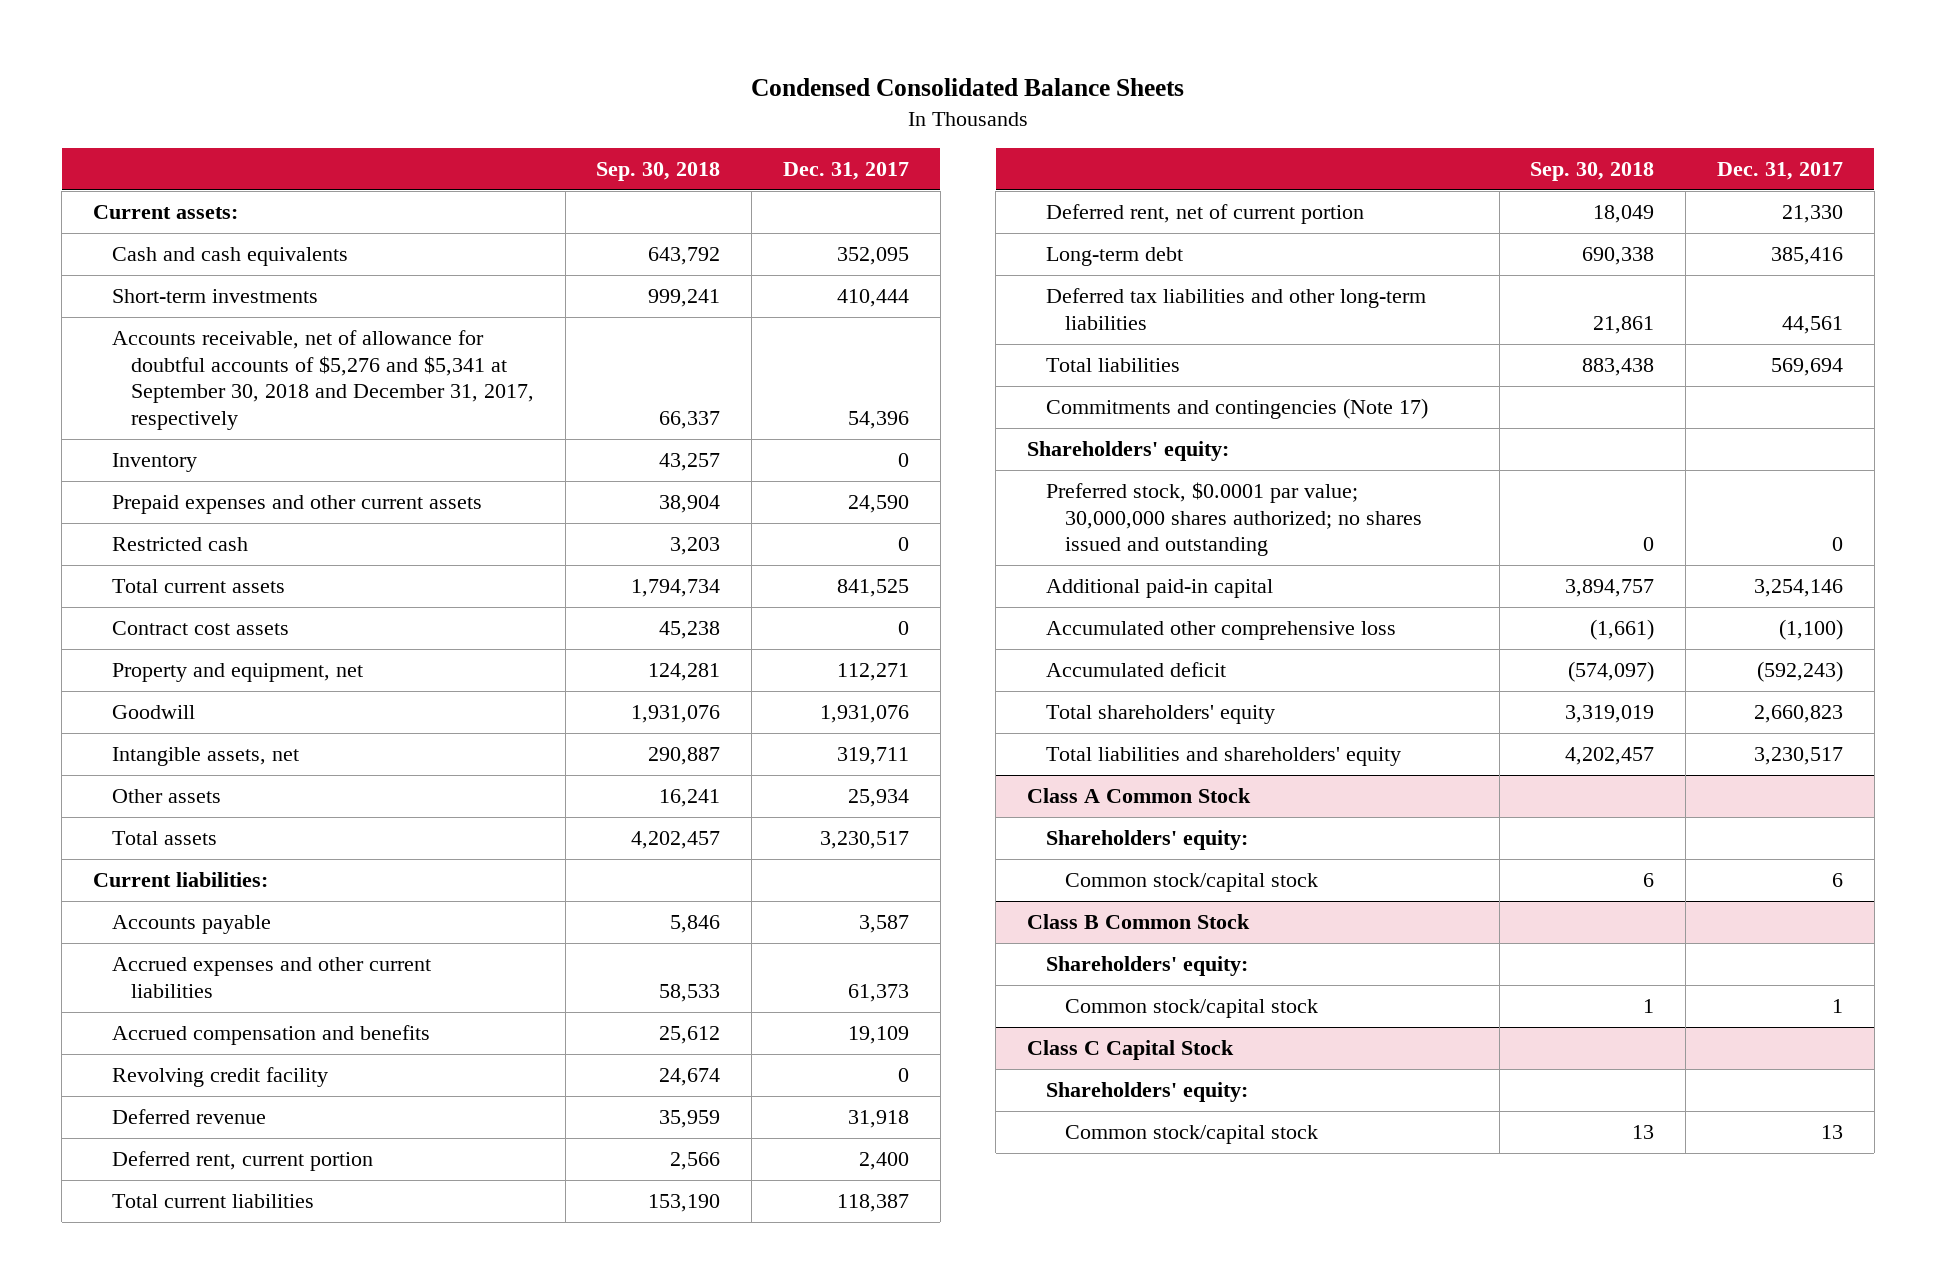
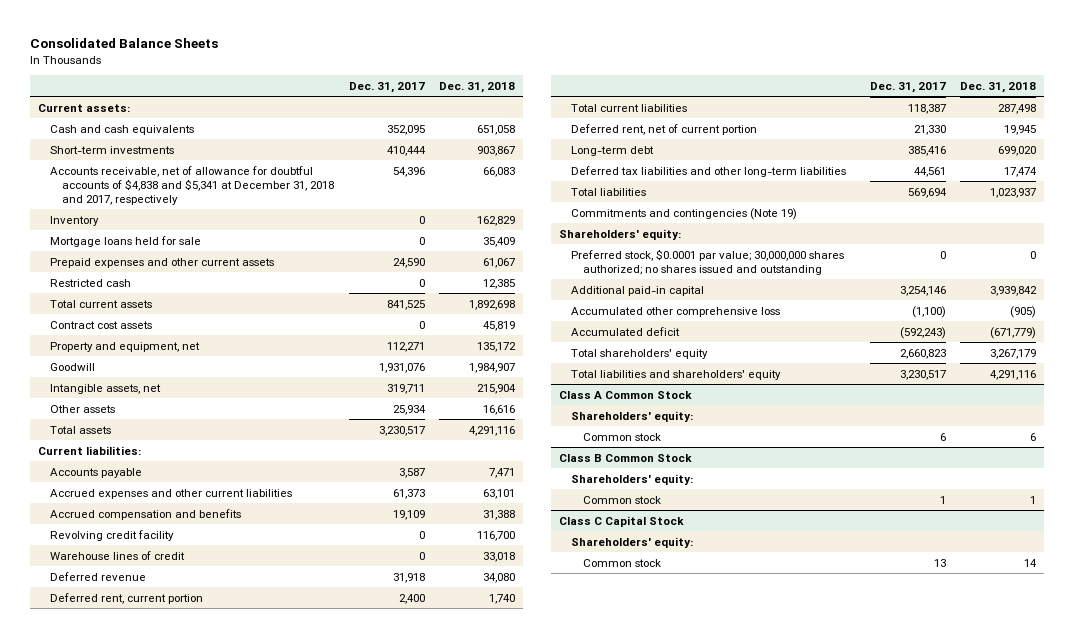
[751,77,1185,96] Condensed Consolidated Balance Sheets -> [30,38,219,49] Consolidated Balance Sheets
[596,162,721,182] Sep. 30, 2018 -> none
none -> [439,82,516,94] Dec. 31, 2018
[111,330,534,430] Accounts receivable, net of allowance for doubtful accounts of $5,276 and $5,341 at September 30, 2018 and December 31, 2017, respectively -> [49,165,334,206] Accounts receivable, net of allowance for doubtful accounts of $4,838 and $5,341 at December 31, 2018 and 2017, respectively
none -> [49,235,201,247] Mortgage loans held for sale
none -> [49,550,185,560] Warehouse lines of credit
[1045,398,1428,420] Commitments and contingencies (Note 17) -> [570,207,797,220] Commitments and contingencies (Note 19)
[1064,873,1318,893] Common stock/capital stock -> [582,432,661,441] Common stock
[1064,999,1318,1019] Common stock/capital stock -> [582,495,661,504] Common stock
[1064,1125,1318,1145] Common stock/capital stock -> [582,558,661,567] Common stock

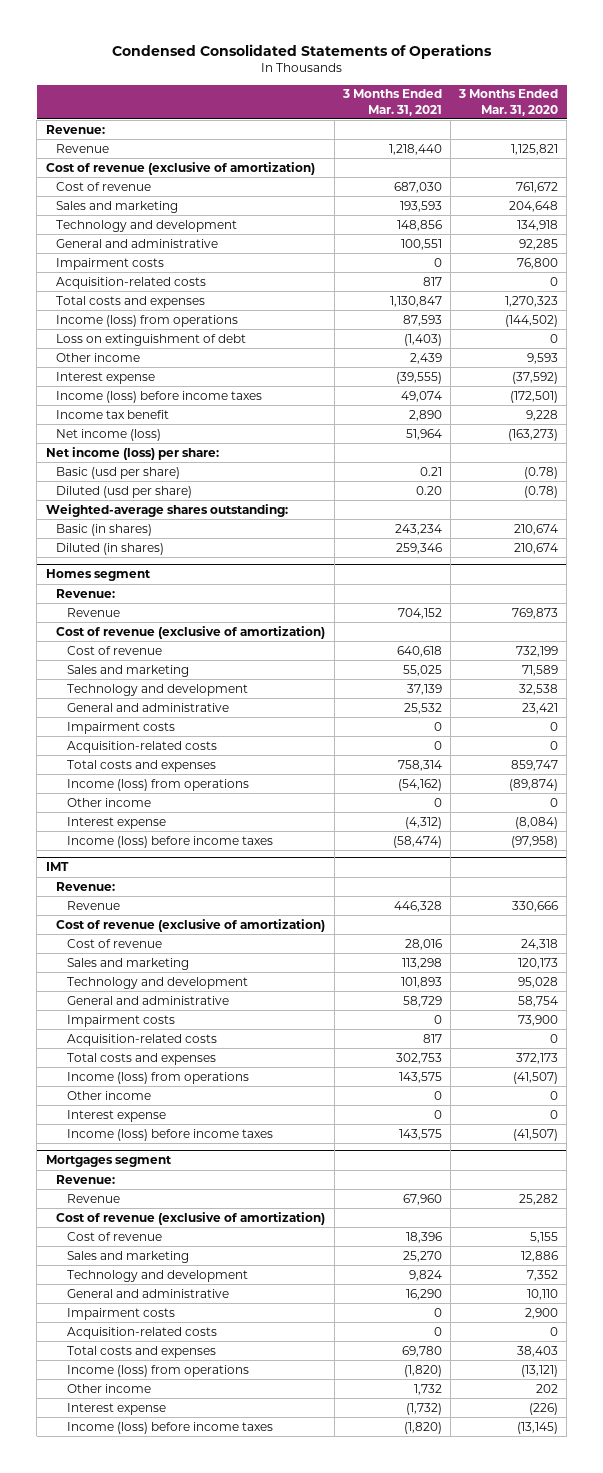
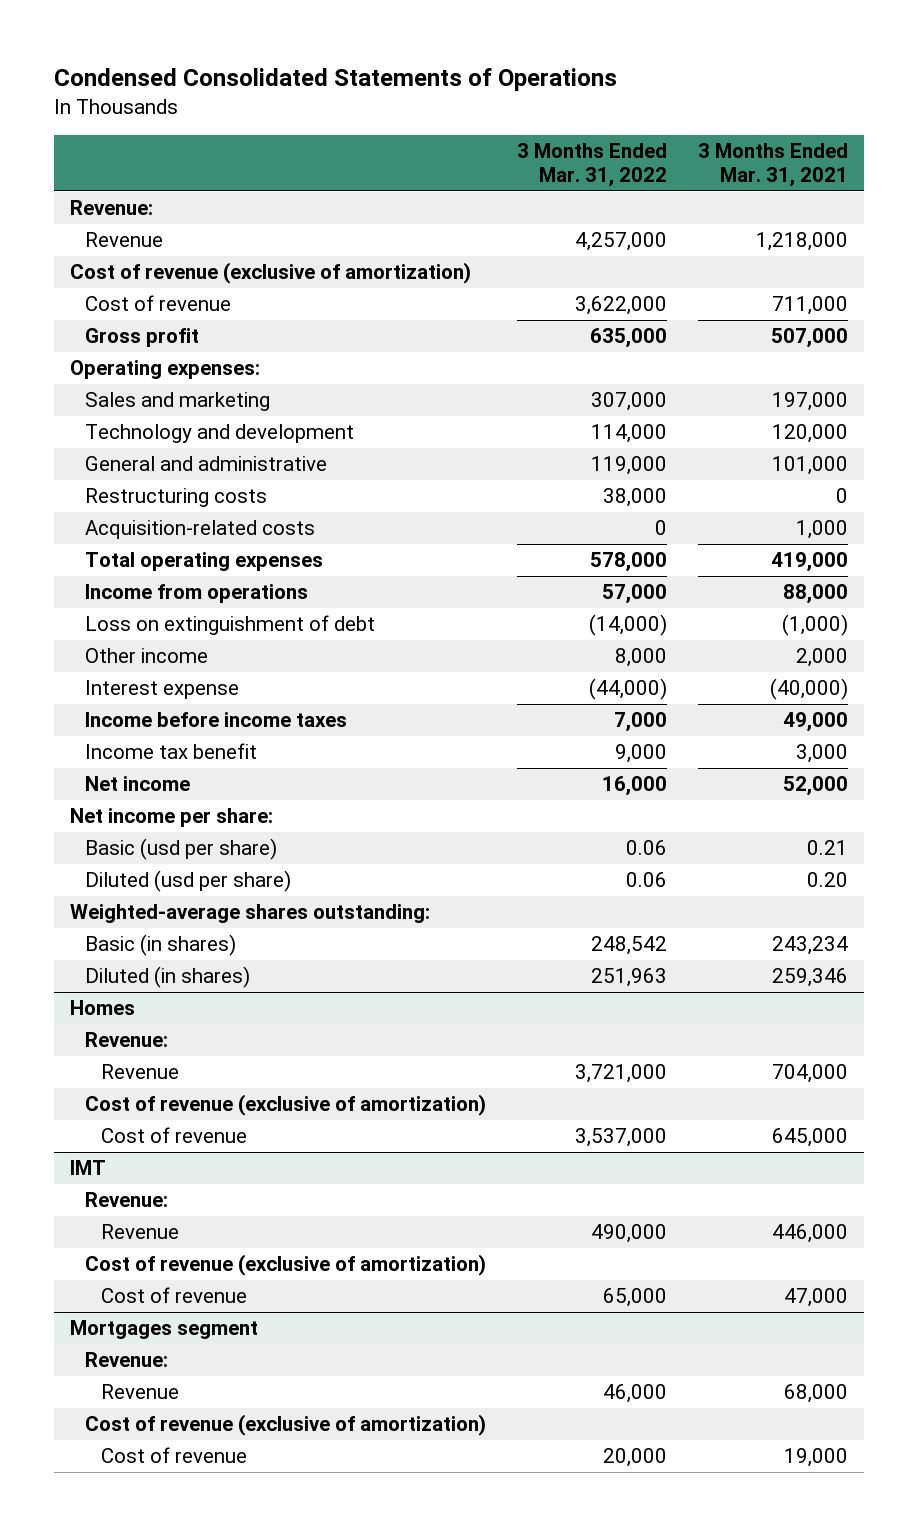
[457,89,558,116] 3 Months Ended Mar. 31, 2020 -> none
none -> [517,142,668,188] 3 Months Ended Mar. 31, 2022
[388,143,442,155] 1,218,440 -> [756,232,849,252] 1,218,000
[393,181,442,193] 687,030 -> [772,296,849,316] 711,000
none -> [85,328,200,348] Gross profit
none -> [69,360,260,380] Operating expenses:
[399,200,442,212] 193,593 -> [772,392,849,412] 197,000
[396,219,442,231] 148,856 -> [772,424,849,444] 120,000
[400,238,442,250] 100,551 -> [772,456,849,476] 101,000
[56,257,165,270] Impairment costs -> [85,488,268,508] Restructuring costs
[422,276,442,286] 817 -> [796,520,849,540] 1,000
[56,295,206,308] Total costs and expenses -> [85,552,324,572] Total operating expenses
[389,295,442,307] 1,130,847 -> [771,552,849,573] 419,000
[56,314,239,327] Income (loss) from operations -> [85,584,309,604] Income from operations
[402,314,442,326] 87,593 -> [783,584,849,605] 88,000
[403,333,442,346] (1,403) -> [782,614,849,637] (1,000)
[409,352,442,364] 2,439 -> [796,648,849,668] 2,000
[395,371,442,384] (39,555) -> [770,678,849,701] (40,000)
[56,390,263,403] Income (loss) before income taxes -> [85,712,348,728] Income before income taxes
[400,390,442,402] 49,074 -> [783,712,849,733] 49,000
[408,409,442,421] 2,890 -> [796,744,849,764] 3,000
[56,428,162,441] Net income (loss) -> [85,776,191,792] Net income
[405,428,442,440] 51,964 -> [783,776,849,797] 52,000
[45,446,219,460] Net income (loss) per share: -> [69,808,273,828] Net income per share:
[45,569,151,582] Homes segment -> [69,1000,135,1016] Homes
[397,607,442,619] 704,152 -> [772,1064,849,1084] 704,000
[67,664,190,677] Sales and marketing -> none
[67,683,249,696] Technology and development -> none
[67,702,230,712] General and administrative -> none
[67,721,176,734] Impairment costs -> none
[67,740,218,753] Acquisition-related costs -> none
[67,759,217,772] Total costs and expenses -> none
[67,778,250,791] Income (loss) from operations -> none
[67,797,152,807] Other income -> none
[67,816,167,829] Interest expense -> none
[67,835,274,848] Income (loss) before income taxes -> none
[396,645,442,657] 640,618 -> [772,1128,849,1148] 645,000
[393,900,442,912] 446,328 -> [772,1224,849,1244] 446,000
[67,957,190,970] Sales and marketing -> none
[67,976,249,989] Technology and development -> none
[67,995,230,1005] General and administrative -> none
[67,1014,176,1027] Impairment costs -> none
[67,1033,218,1046] Acquisition-related costs -> none
[67,1052,217,1065] Total costs and expenses -> none
[67,1071,250,1084] Income (loss) from operations -> none
[67,1090,152,1100] Other income -> none
[67,1109,167,1122] Interest expense -> none
[67,1128,274,1141] Income (loss) before income taxes -> none
[404,938,442,950] 28,016 -> [784,1288,849,1308] 47,000
[402,1193,442,1205] 67,960 -> [784,1384,849,1404] 68,000
[67,1250,190,1263] Sales and marketing -> none
[67,1269,249,1282] Technology and development -> none
[67,1288,230,1298] General and administrative -> none
[67,1307,176,1320] Impairment costs -> none
[67,1326,218,1339] Acquisition-related costs -> none
[67,1345,217,1358] Total costs and expenses -> none
[67,1364,250,1377] Income (loss) from operations -> none
[67,1383,152,1393] Other income -> none
[67,1402,167,1415] Interest expense -> none
[67,1421,274,1434] Income (loss) before income taxes -> none
[405,1231,442,1243] 18,396 -> [784,1448,849,1468] 19,000

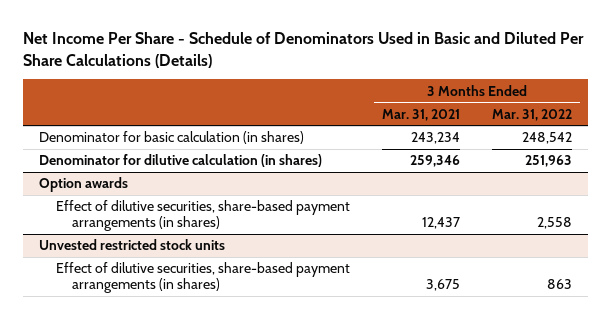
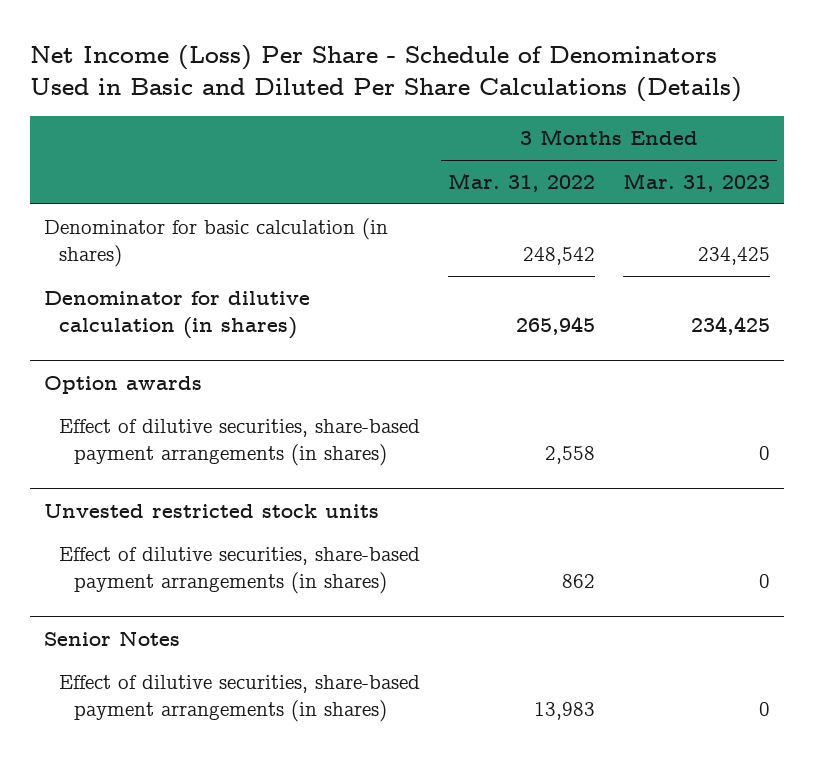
[22,32,584,68] Net Income Per Share - Schedule of Denominators Used in Basic and Diluted Per Share Calculations (Details) -> [30,44,743,103] Net Income (Loss) Per Share - Schedule of Denominators Used in Basic and Diluted Per Share Calculations (Details)
[381,108,460,121] Mar. 31, 2021 -> none
none -> [622,173,770,193] Mar. 31, 2023
[525,155,573,168] 251,963 -> [515,316,595,336] 265,945
[547,279,573,290] 863 -> [561,574,595,589] 862
none -> [44,630,181,646] Senior Notes
none -> [58,675,420,723] Effect of dilutive securities, share-based payment arrangements (in shares)

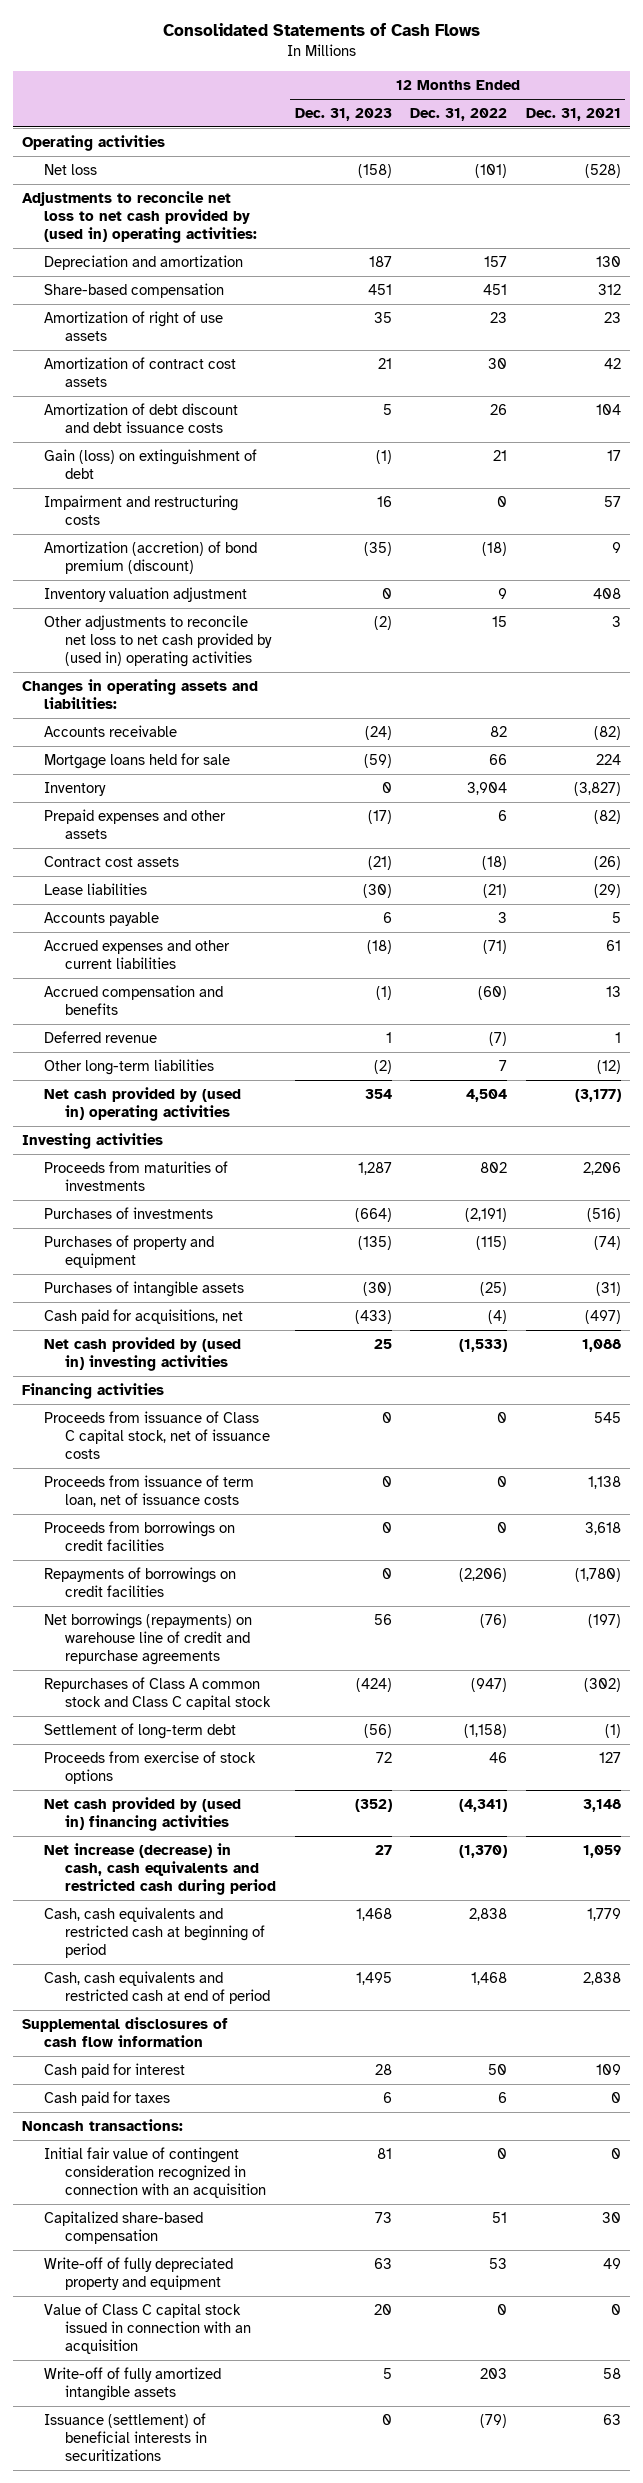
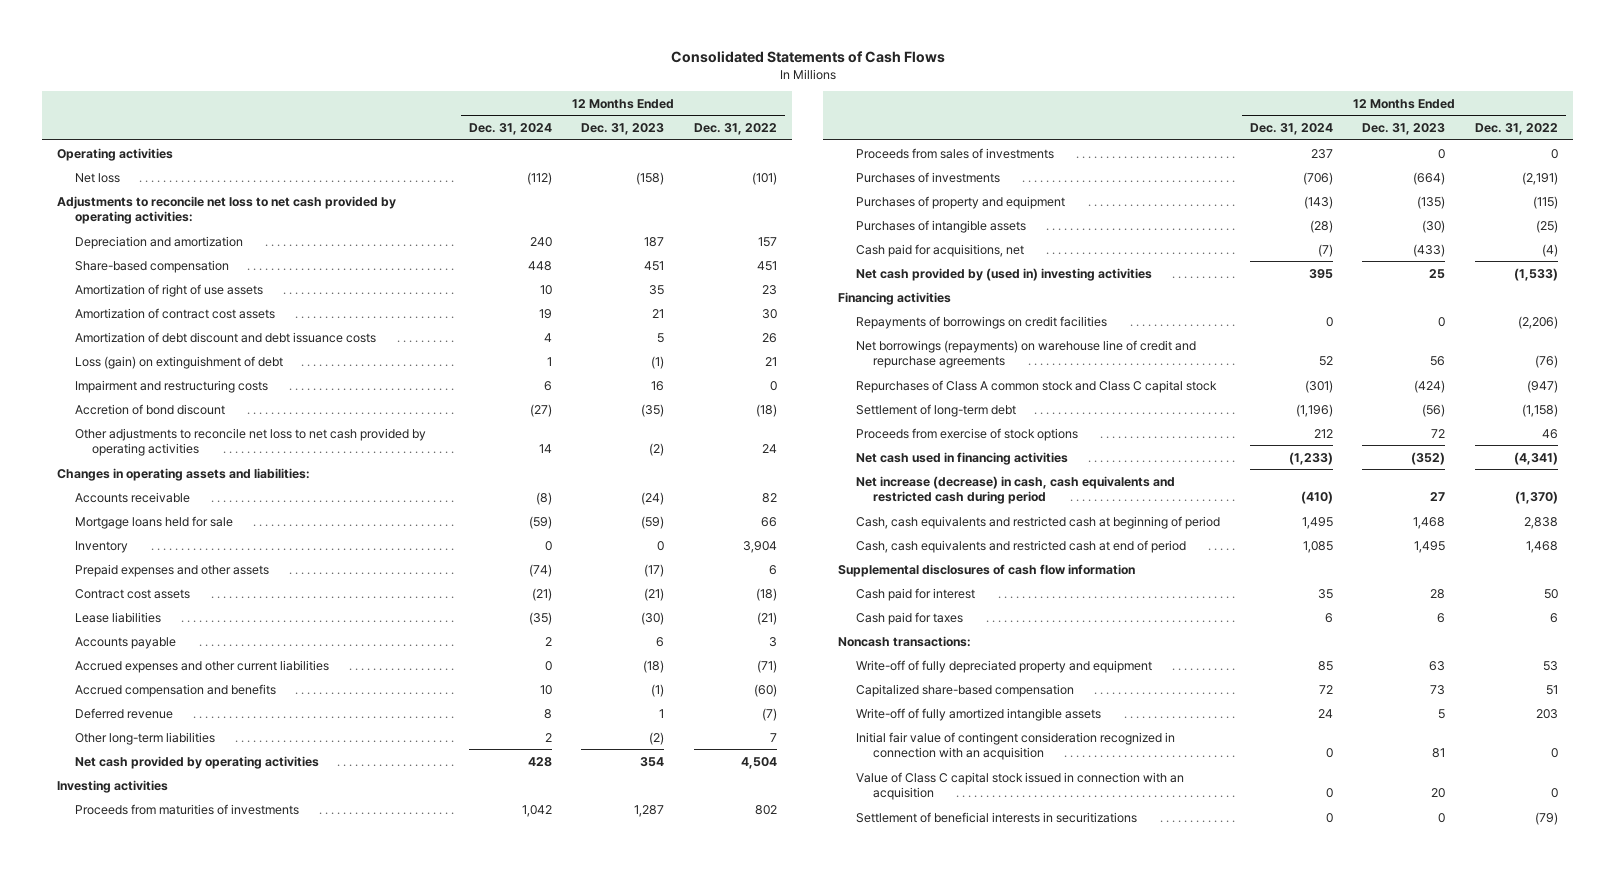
[525,108,621,122] Dec. 31, 2021 -> none
none -> [468,122,552,135] Dec. 31, 2024
[22,190,257,244] Adjustments to reconcile net loss to net cash provided by (used in) operating activities: -> [57,195,397,225] Adjustments to reconcile net loss to net cash provided by operating activities:
[43,448,257,480] Gain (loss) on extinguishment of debt -> [74,355,283,369] Loss (gain) on extinguishment of debt
[43,586,247,602] Inventory valuation adjustment -> none
[43,540,257,575] Amortization (accretion) of bond premium (discount) -> [74,403,225,415] Accretion of bond discount
[43,614,273,668] Other adjustments to reconcile net loss to net cash provided by (used in) operating activities -> [74,427,426,457] Other adjustments to reconcile net loss to net cash provided by operating activities
[492,615,508,627] 15 -> [762,444,778,454] 24
[43,1086,241,1122] Net cash provided by (used in) operating activities -> [74,755,319,769] Net cash provided by operating activities
none -> [855,147,1054,159] Proceeds from sales of investments
[43,1410,271,1460] Proceeds from issuance of Class C capital stock, net of issuance costs -> none
[43,1474,254,1508] Proceeds from issuance of term loan, net of issuance costs -> none
[43,1520,235,1552] Proceeds from borrowings on credit facilities -> none
[43,1796,241,1832] Net cash provided by (used in) financing activities -> [855,451,1068,465] Net cash used in financing activities
[43,2210,203,2245] Capitalized share-based compensation -> [855,683,1074,697] Capitalized share-based compensation
[43,2146,267,2199] Initial fair value of contingent consideration recognized in connection with an acquisition -> [855,731,1175,761] Initial fair value of contingent consideration recognized in connection with an acquisition
[43,2302,252,2355] Value of Class C capital stock issued in connection with an acquisition -> [855,771,1184,801] Value of Class C capital stock issued in connection with an acquisition
[43,2412,208,2462] Issuance (settlement) of beneficial interests in securitizations -> [855,811,1137,823] Settlement of beneficial interests in securitizations

